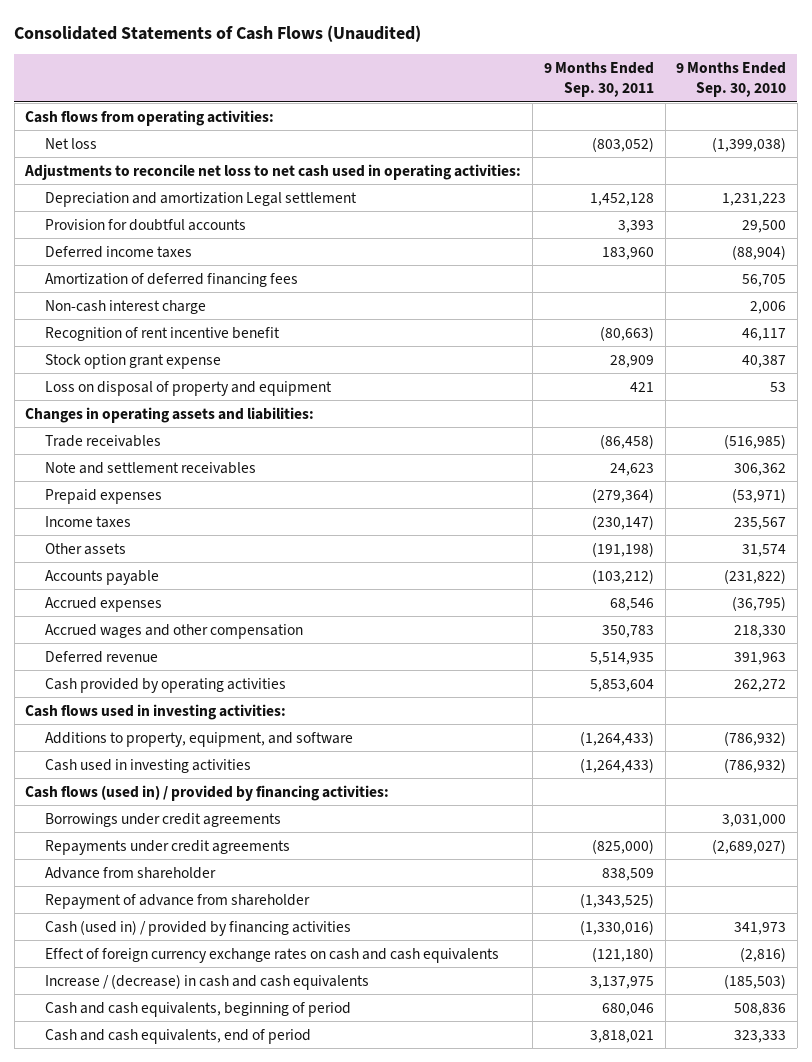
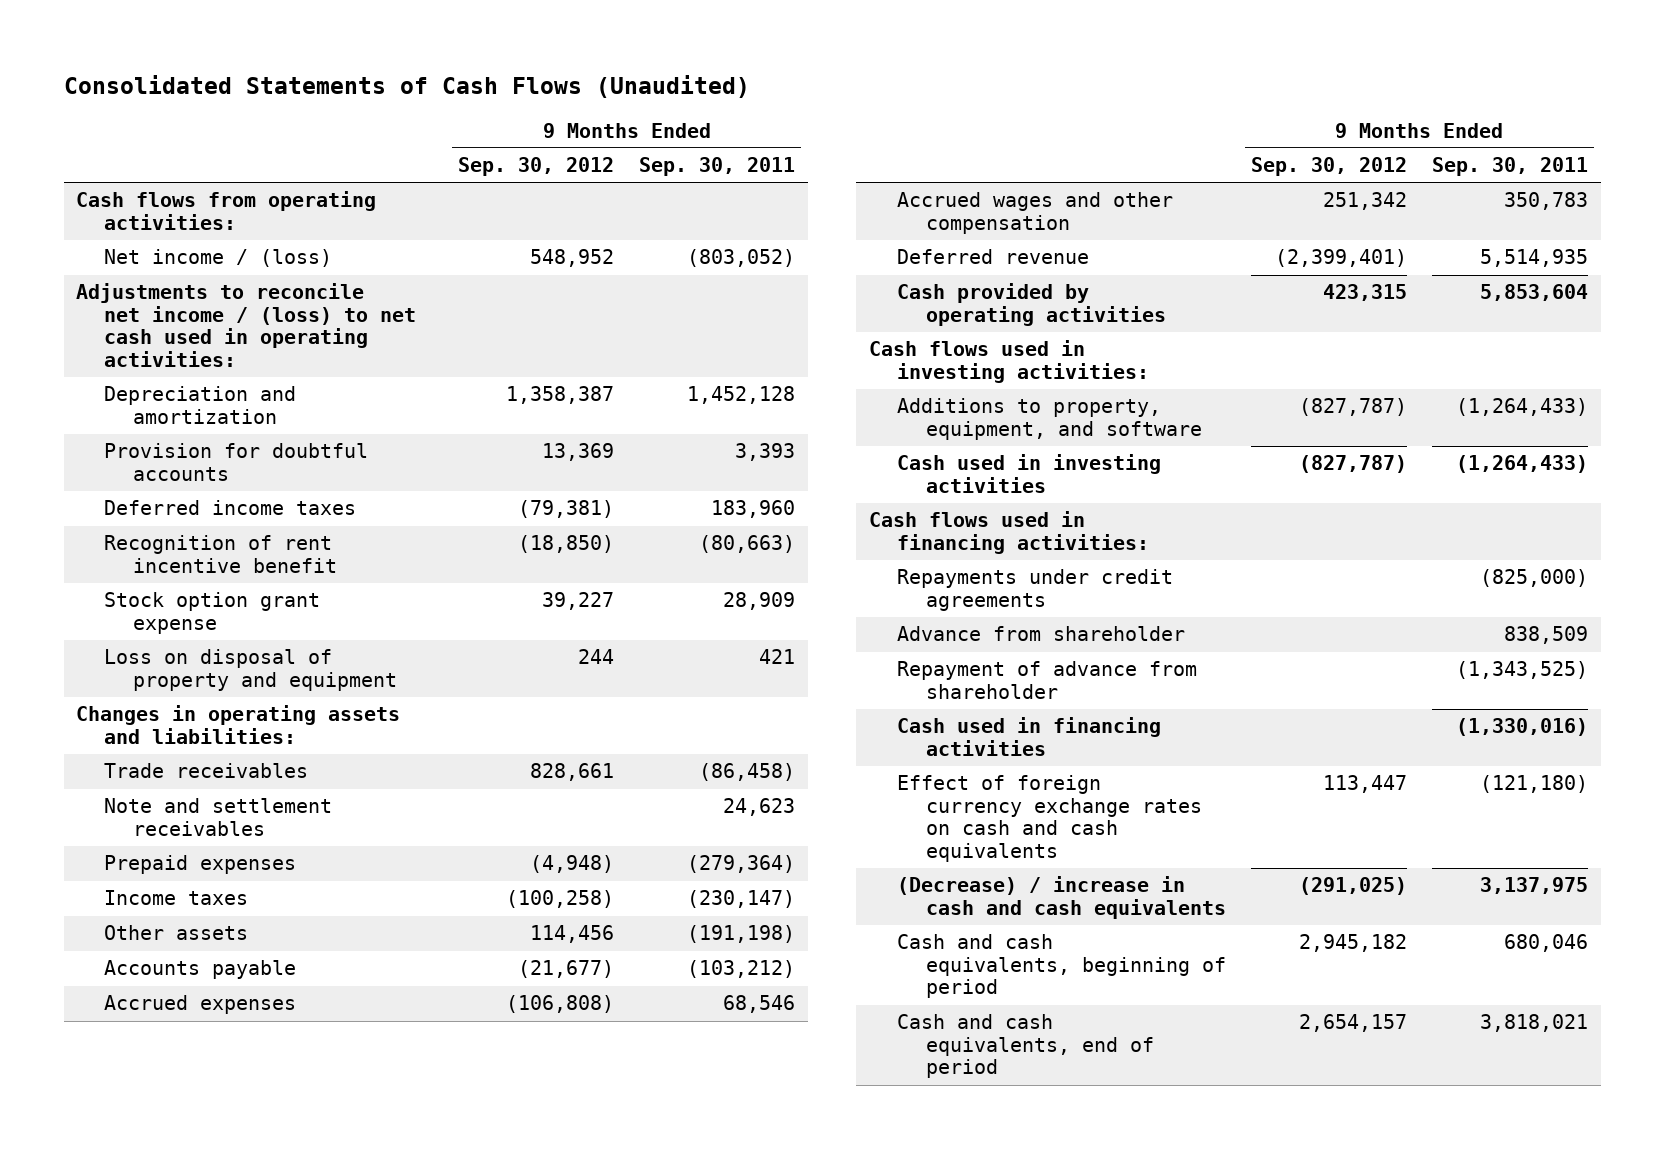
[676,62,787,98] 9 Months Ended Sep. 30, 2010 -> none
none -> [457,157,614,177] Sep. 30, 2012
[44,137,97,149] Net loss -> [104,249,333,268] Net income / (loss)
[24,163,522,180] Adjustments to reconcile net loss to net cash used in operating activities: -> [76,283,417,367] Adjustments to reconcile net income / (loss) to net cash used in operating activities:
[44,191,357,207] Depreciation and amortization Legal settlement -> [104,386,297,424] Depreciation and amortization
[44,272,298,287] Amortization of deferred financing fees -> none
[44,299,206,314] Non-cash interest charge -> none
[44,812,281,827] Borrowings under credit agreements -> none
[25,784,390,801] Cash flows (used in) / provided by financing activities: -> [869,511,1150,554] Cash flows used in financing activities:
[44,919,351,936] Cash (used in) / provided by financing activities -> [897,717,1162,756] Cash used in financing activities
[44,973,369,990] Increase / (decrease) in cash and cash equivalents -> [897,876,1226,919] (Decrease) / increase in cash and cash equivalents

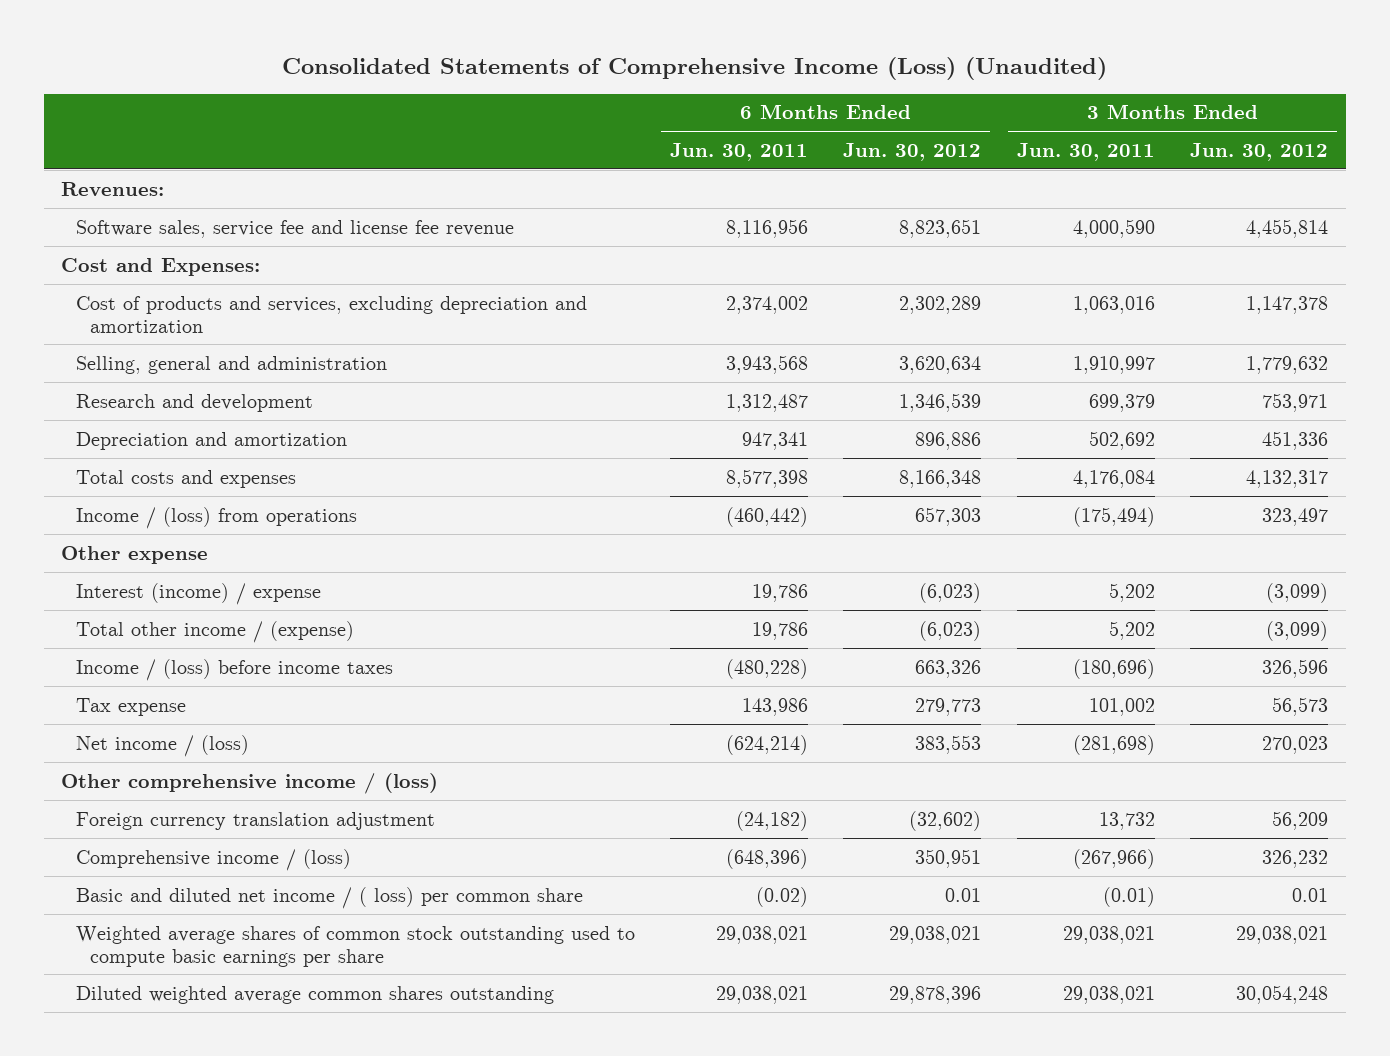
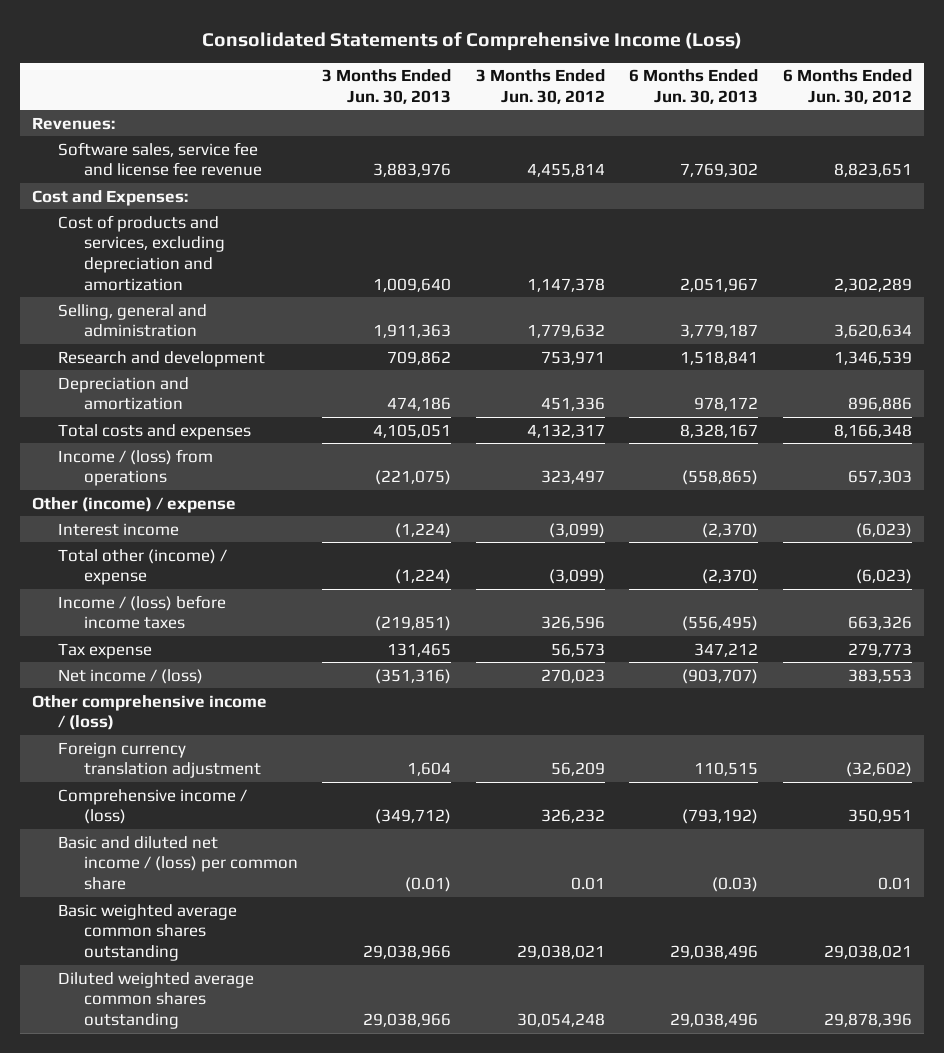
[281,57,1107,81] Consolidated Statements of Comprehensive Income (Loss) (Unaudited) -> [201,31,742,51] Consolidated Statements of Comprehensive Income (Loss)
[670,142,809,161] Jun. 30, 2011 -> none
[1016,142,1155,161] Jun. 30, 2011 -> none
none -> [322,69,452,104] 3 Months Ended Jun. 30, 2013
none -> [629,69,759,104] 6 Months Ended Jun. 30, 2013
[61,545,209,564] Other expense -> [31,496,236,513] Other (income) / expense
[75,582,321,605] Interest (income) / expense -> [57,522,179,536] Interest income
[75,620,354,643] Total other income / (expense) -> [57,548,227,586] Total other (income) / expense
[75,886,583,909] Basic and diluted net income / ( loss) per common share -> [57,835,298,890] Basic and diluted net income / (loss) per common share
[75,925,635,967] Weighted average shares of common stock outstanding used to compute basic earnings per share -> [57,903,237,961] Basic weighted average common shares outstanding

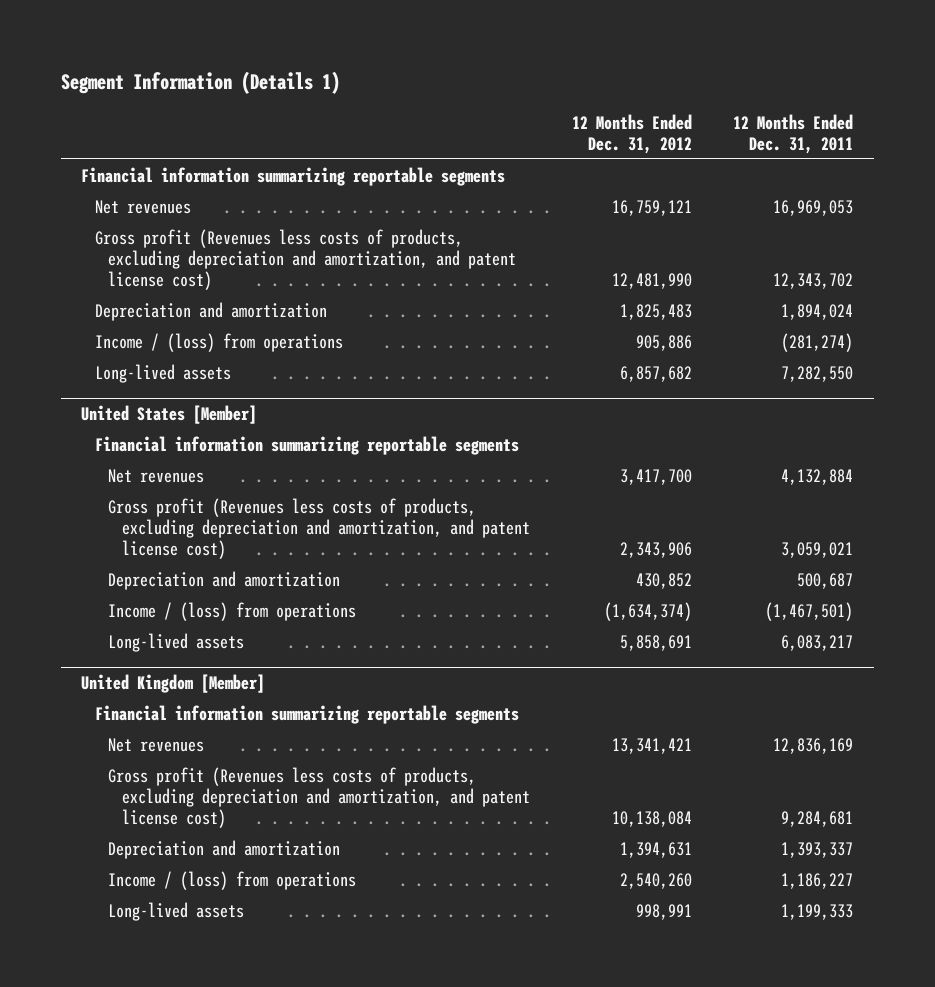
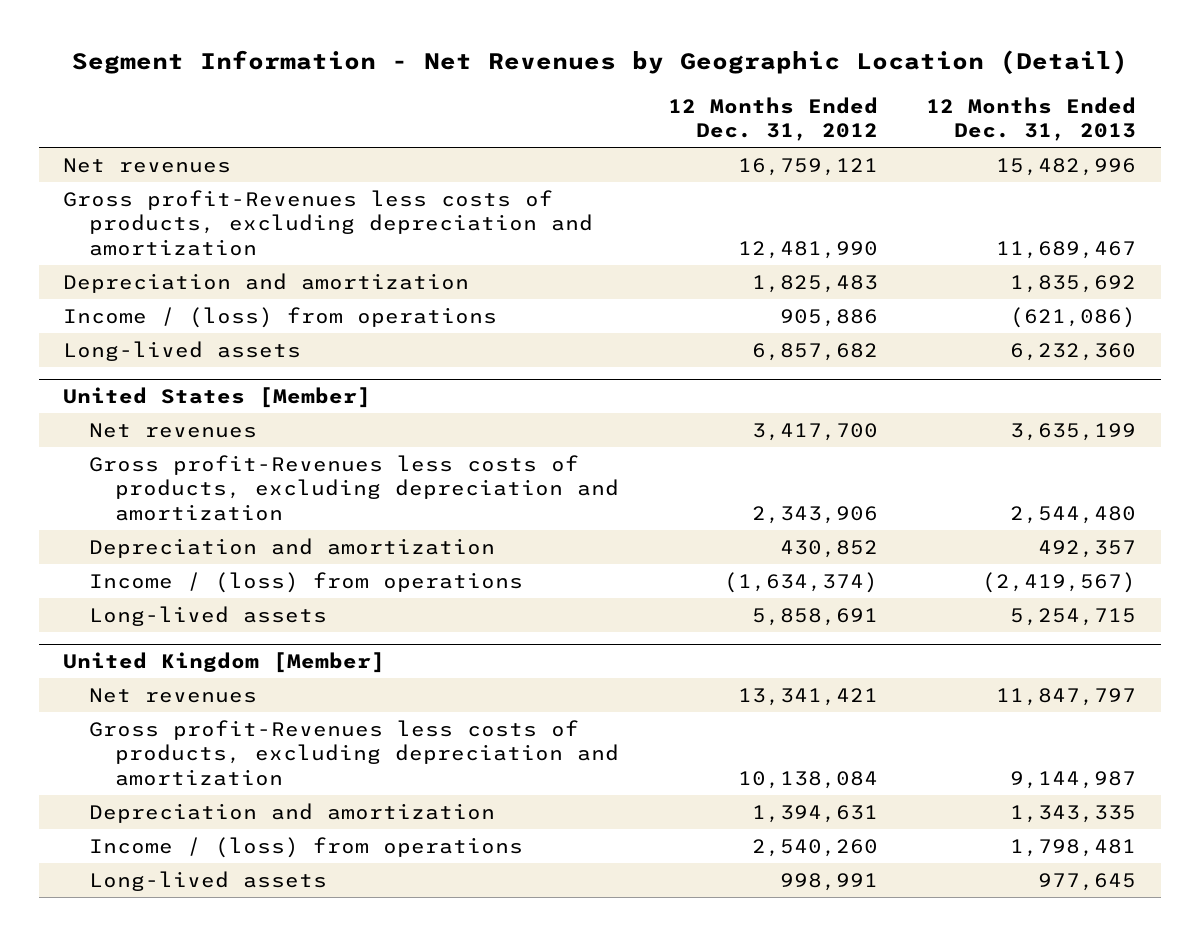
[60,70,340,94] Segment Information (Details 1) -> [71,50,1128,75] Segment Information - Net Revenues by Geographic Location (Detail)
[733,113,854,154] 12 Months Ended Dec. 31, 2011 -> none
none -> [926,96,1137,142] 12 Months Ended Dec. 31, 2013
[81,166,506,186] Financial information summarizing reportable segments -> none
[94,228,517,291] Gross profit (Revenues less costs of products, excluding depreciation and amortization, and patent license cost) -> [63,189,594,257] Gross profit-Revenues less costs of products, excluding depreciation and amortization
[94,435,519,455] Financial information summarizing reportable segments -> none
[108,497,530,560] Gross profit (Revenues less costs of products, excluding depreciation and amortization, and patent license cost) -> [89,454,620,522] Gross profit-Revenues less costs of products, excluding depreciation and amortization
[94,704,519,724] Financial information summarizing reportable segments -> none
[108,766,530,829] Gross profit (Revenues less costs of products, excluding depreciation and amortization, and patent license cost) -> [89,719,620,787] Gross profit-Revenues less costs of products, excluding depreciation and amortization

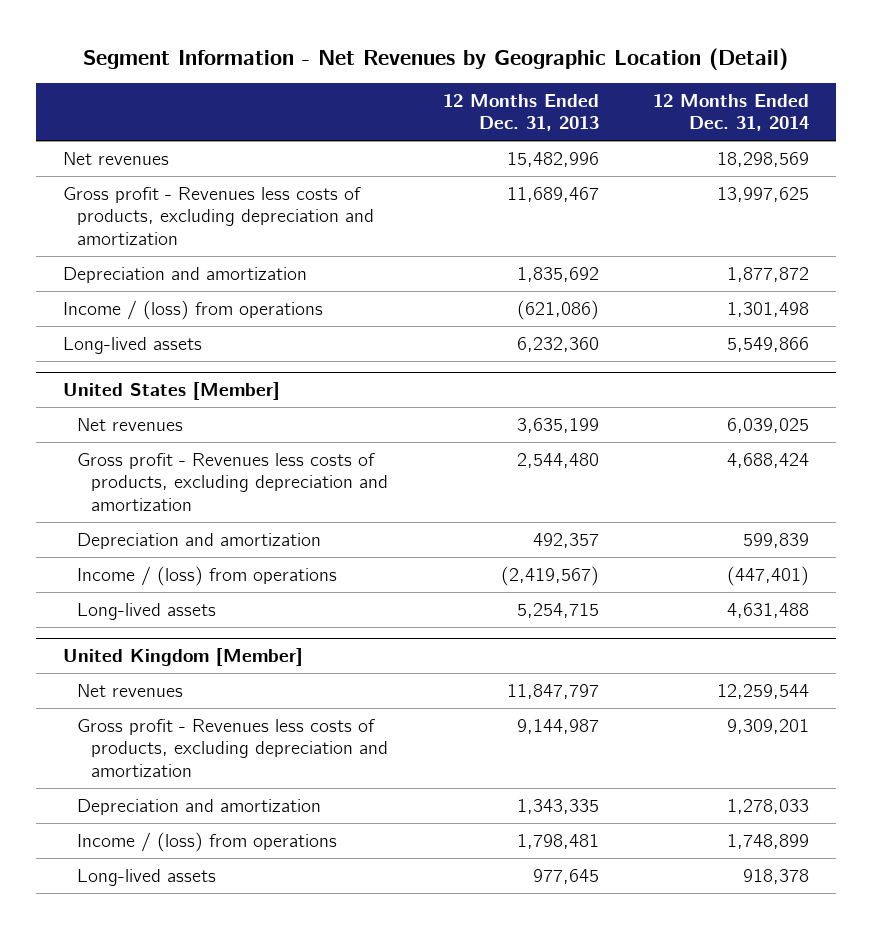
[667,96,878,142] 12 Months Ended Dec. 31, 2012 -> none
none -> [652,93,809,132] 12 Months Ended Dec. 31, 2014
[63,189,594,257] Gross profit-Revenues less costs of products, excluding depreciation and amortization -> [62,186,374,245] Gross profit - Revenues less costs of products, excluding depreciation and amortization
[89,454,620,522] Gross profit-Revenues less costs of products, excluding depreciation and amortization -> [76,452,389,511] Gross profit - Revenues less costs of products, excluding depreciation and amortization
[89,719,620,787] Gross profit-Revenues less costs of products, excluding depreciation and amortization -> [76,718,389,777] Gross profit - Revenues less costs of products, excluding depreciation and amortization

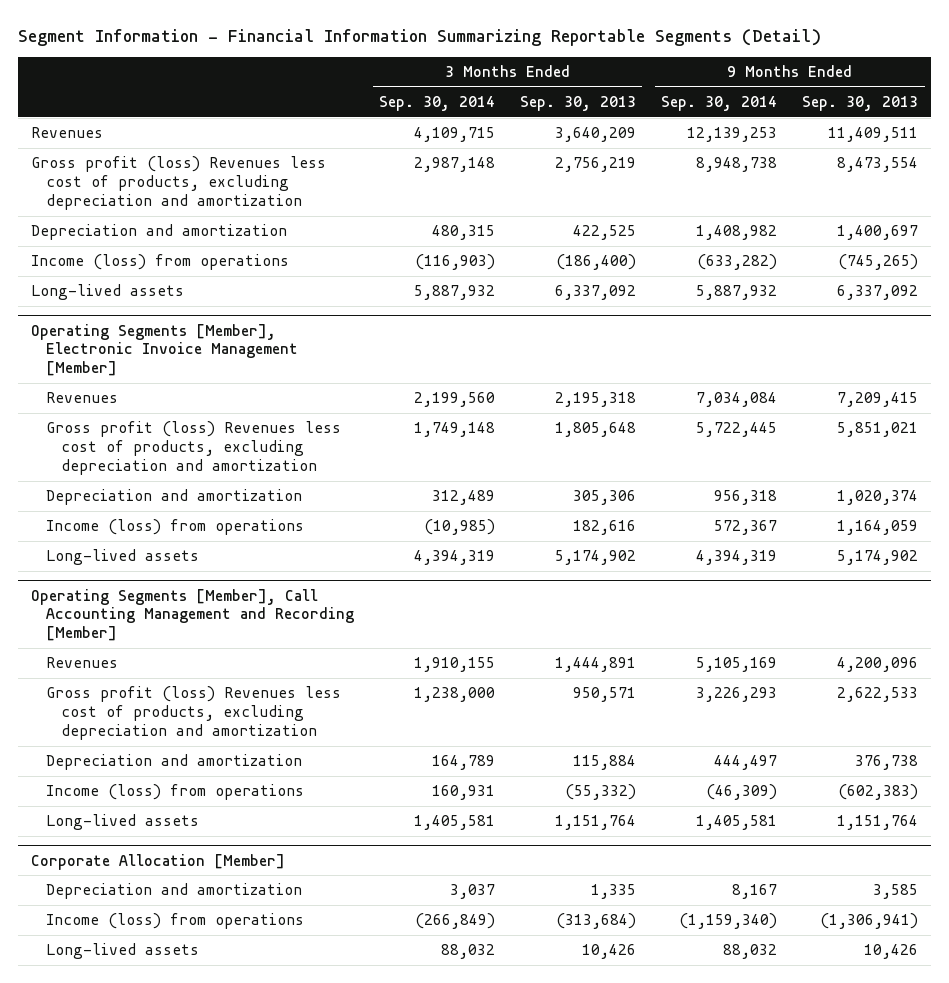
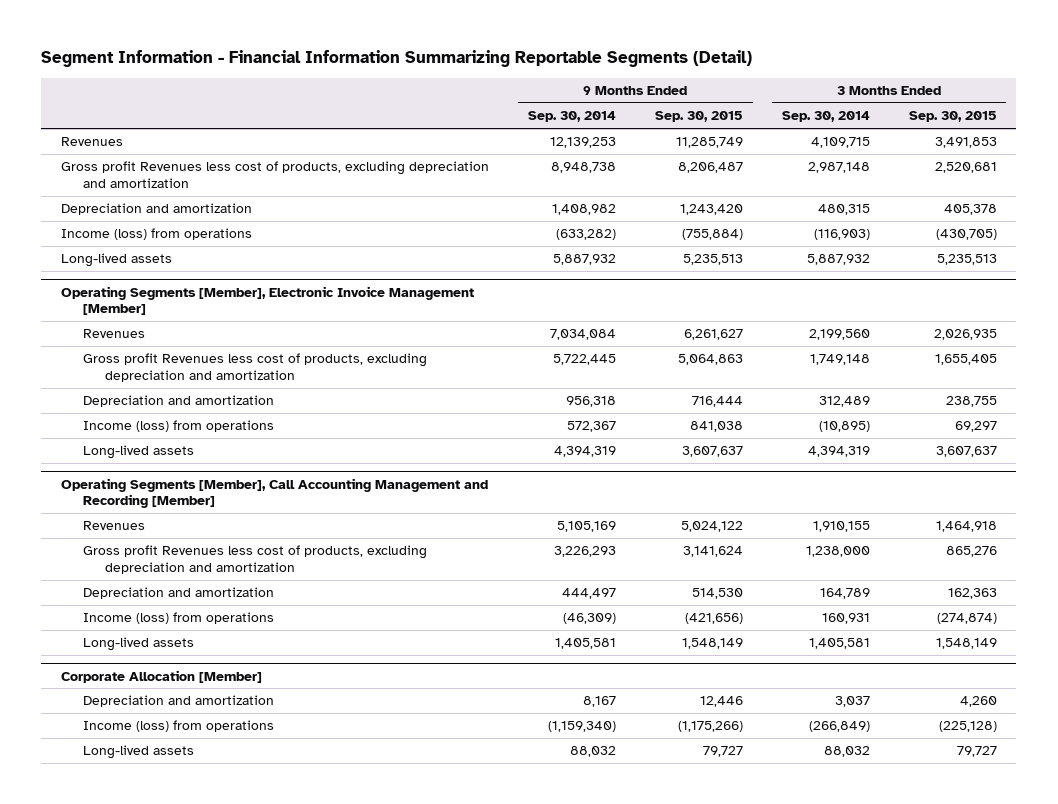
[520,96,637,112] Sep. 30, 2013 -> none
[802,96,919,112] Sep. 30, 2013 -> none
none -> [654,111,743,123] Sep. 30, 2015
none -> [908,111,997,123] Sep. 30, 2015
[30,156,326,210] Gross profit (loss) Revenues less cost of products, excluding depreciation and amortization -> [60,161,489,188] Gross profit Revenues less cost of products, excluding depreciation and amortization
[45,421,341,475] Gross profit (loss) Revenues less cost of products, excluding depreciation and amortization -> [82,353,427,382] Gross profit Revenues less cost of products, excluding depreciation and amortization
[423,519,495,536] (10,985) -> [818,421,870,433] (10,895)
[45,686,341,740] Gross profit (loss) Revenues less cost of products, excluding depreciation and amortization -> [82,545,427,574] Gross profit Revenues less cost of products, excluding depreciation and amortization

